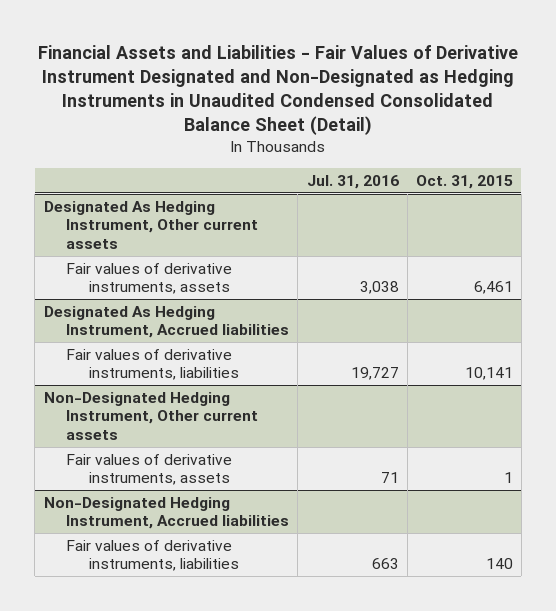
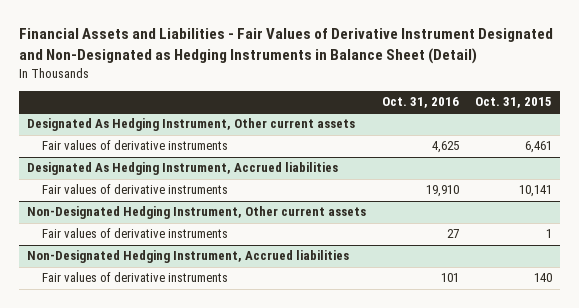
[38,45,519,136] Financial Assets and Liabilities - Fair Values of Derivative Instrument Designated and Non-Designated as Hedging Instruments in Unaudited Condensed Consolidated Balance Sheet (Detail) -> [19,28,554,64] Financial Assets and Liabilities - Fair Values of Derivative Instrument Designated and Non-Designated as Hedging Instruments in Balance Sheet (Detail)
[306,174,399,189] Jul. 31, 2016 -> none
none -> [382,97,460,109] Oct. 31, 2016
[66,262,233,295] Fair values of derivative instruments, assets -> [41,140,228,151] Fair values of derivative instruments
[66,348,239,381] Fair values of derivative instruments, liabilities -> [41,184,228,195] Fair values of derivative instruments
[66,453,233,486] Fair values of derivative instruments, assets -> [41,228,228,239] Fair values of derivative instruments
[66,539,239,572] Fair values of derivative instruments, liabilities -> [41,272,228,283] Fair values of derivative instruments

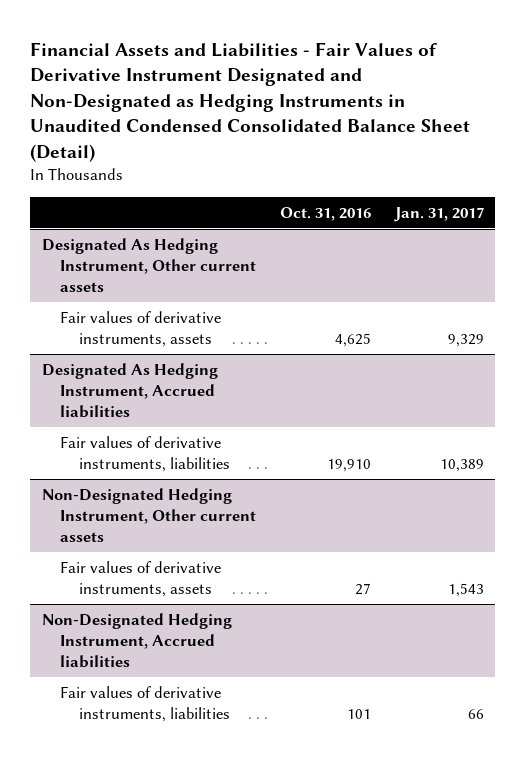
[19,28,554,64] Financial Assets and Liabilities - Fair Values of Derivative Instrument Designated and Non-Designated as Hedging Instruments in Balance Sheet (Detail) -> [30,41,471,162] Financial Assets and Liabilities - Fair Values of Derivative Instrument Designated and Non-Designated as Hedging Instruments in Unaudited Condensed Consolidated Balance Sheet (Detail)
[475,97,553,109] Oct. 31, 2015 -> none
none -> [393,206,484,222] Jan. 31, 2017
[41,140,228,151] Fair values of derivative instruments -> [60,310,222,347] Fair values of derivative instruments, assets
[41,184,228,195] Fair values of derivative instruments -> [60,435,230,472] Fair values of derivative instruments, liabilities
[41,228,228,239] Fair values of derivative instruments -> [60,560,222,597] Fair values of derivative instruments, assets
[41,272,228,283] Fair values of derivative instruments -> [60,685,230,722] Fair values of derivative instruments, liabilities

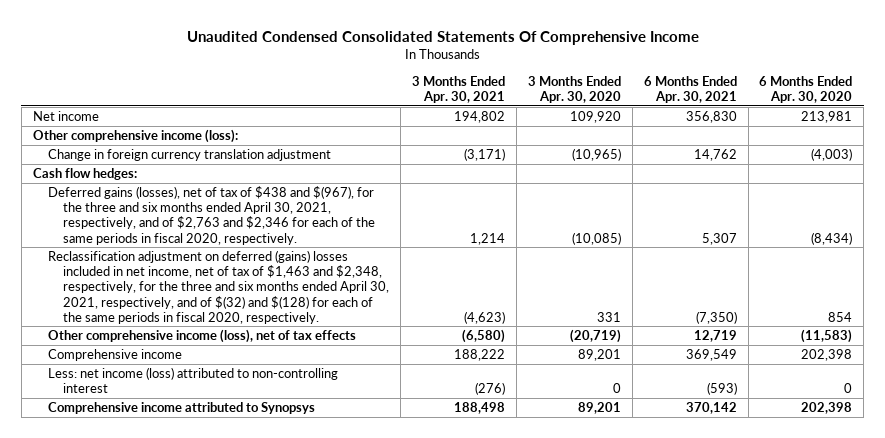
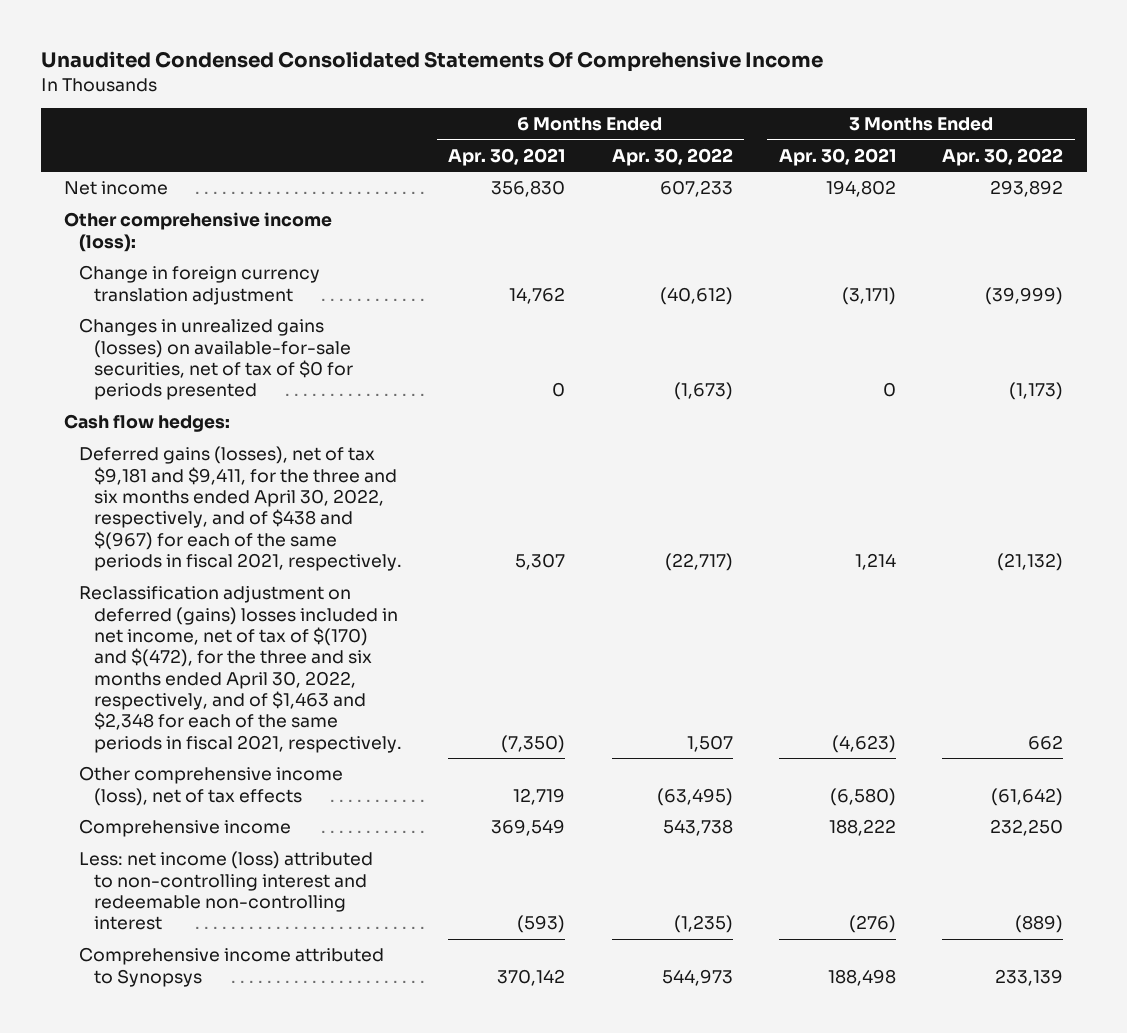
[527,75,621,104] 3 Months Ended Apr. 30, 2020 -> none
[759,75,853,104] 6 Months Ended Apr. 30, 2020 -> none
none -> [611,147,733,166] Apr. 30, 2022
none -> [942,147,1064,166] Apr. 30, 2022
none -> [78,318,353,401] Changes in unrealized gains (losses) on available-for-sale securities, net of tax of $0 for periods presented
[47,185,375,245] Deferred gains (losses), net of tax of $438 and $(967), for the three and six months ended April 30, 2021, respectively, and of $2,763 and $2,346 for each of the same periods in fiscal 2020, respectively. -> [78,446,402,572] Deferred gains (losses), net of tax $9,181 and $9,411, for the three and six months ended April 30, 2022, respectively, and of $438 and $(967) for each of the same periods in fiscal 2021, respectively.
[47,249,389,324] Reclassification adjustment on deferred (gains) losses included in net income, net of tax of $1,463 and $2,348, respectively, for the three and six months ended April 30, 2021, respectively, and of $(32) and $(128) for each of the same periods in fiscal 2020, respectively. -> [78,585,402,753] Reclassification adjustment on deferred (gains) losses included in net income, net of tax of $(170) and $(472), for the three and six months ended April 30, 2022, respectively, and of $1,463 and $2,348 for each of the same periods in fiscal 2021, respectively.
[47,366,338,394] Less: net income (loss) attributed to non-controlling interest -> [78,851,373,931] Less: net income (loss) attributed to non-controlling interest and redeemable non-controlling interest

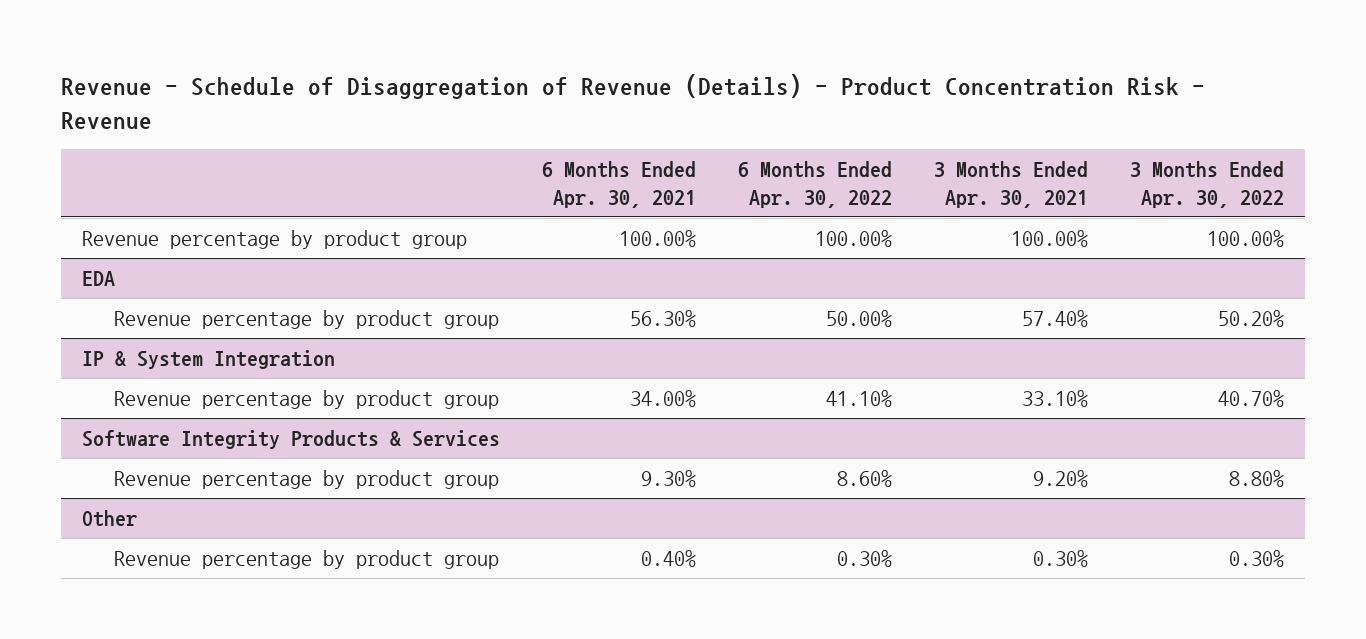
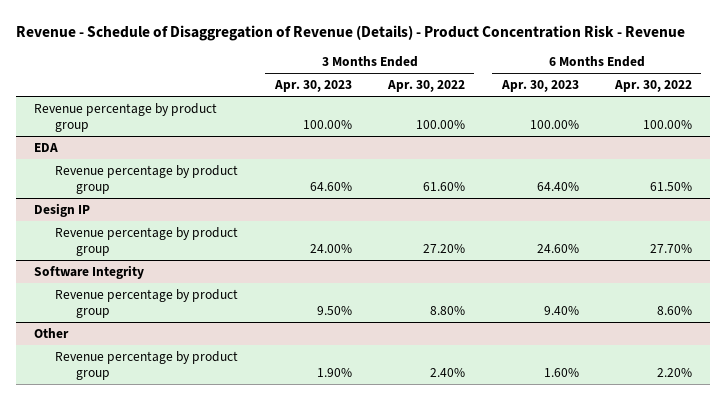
[542,160,697,208] 6 Months Ended Apr. 30, 2021 -> none
[934,160,1089,208] 3 Months Ended Apr. 30, 2021 -> none
none -> [273,80,352,93] Apr. 30, 2023
none -> [500,80,579,93] Apr. 30, 2023
[82,349,336,369] IP & System Integration -> none
[826,309,893,327] 50.00% -> [650,182,693,192] 61.50%
[1218,309,1285,327] 50.20% -> [423,182,466,192] 61.60%
none -> [34,202,91,217] Design IP
[826,389,893,407] 41.10% -> [650,244,693,254] 27.70%
[1218,389,1285,407] 40.70% -> [423,244,466,254] 27.20%
[82,429,501,449] Software Integrity Products & Services -> [34,264,145,279] Software Integrity
[837,549,893,567] 0.30% -> [657,368,693,378] 2.20%
[1229,549,1285,567] 0.30% -> [430,368,466,378] 2.40%

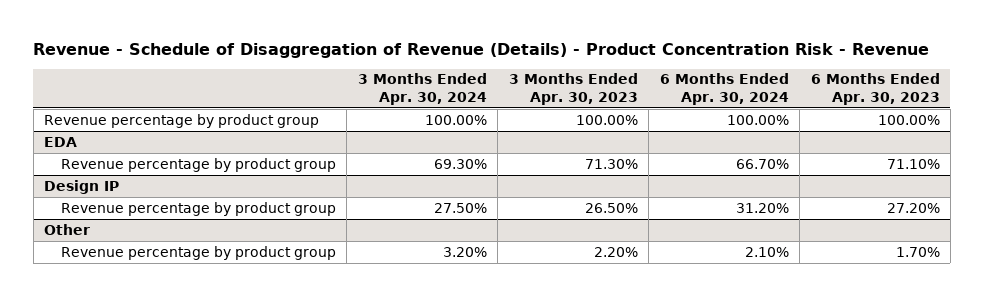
[387,80,466,93] Apr. 30, 2022 -> none
[614,80,693,93] Apr. 30, 2022 -> none
none -> [357,73,487,105] 3 Months Ended Apr. 30, 2024
none -> [659,73,789,105] 6 Months Ended Apr. 30, 2024
[309,182,352,192] 64.60% -> [584,158,638,169] 71.30%
[536,182,579,192] 64.40% -> [886,158,940,169] 71.10%
[34,264,145,279] Software Integrity -> none
[55,288,239,319] Revenue percentage by product group -> none
[309,244,352,254] 24.00% -> [584,202,638,213] 26.50%
[536,244,579,254] 24.60% -> [886,202,940,213] 27.20%
[316,368,352,378] 1.90% -> [593,246,638,257] 2.20%
[543,368,579,378] 1.60% -> [895,246,940,257] 1.70%

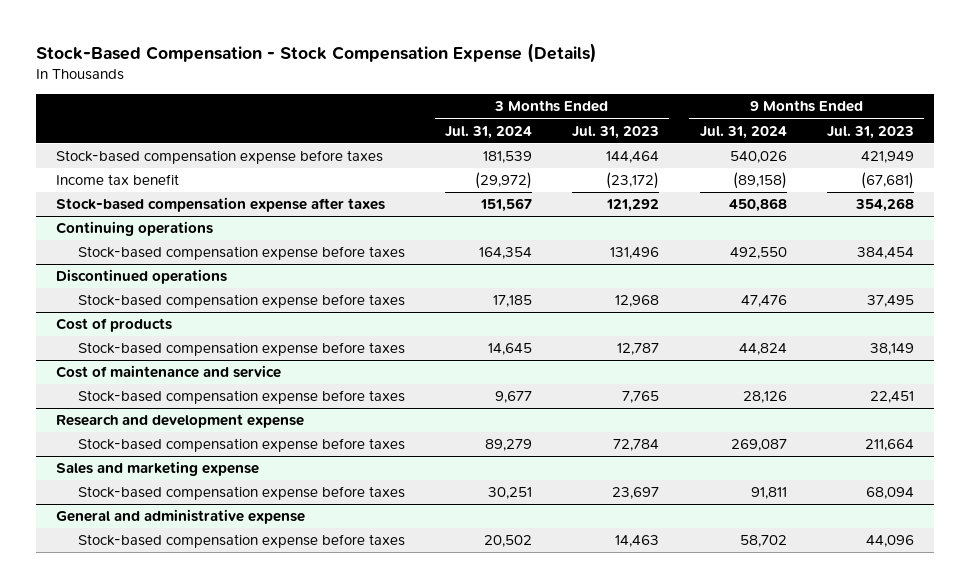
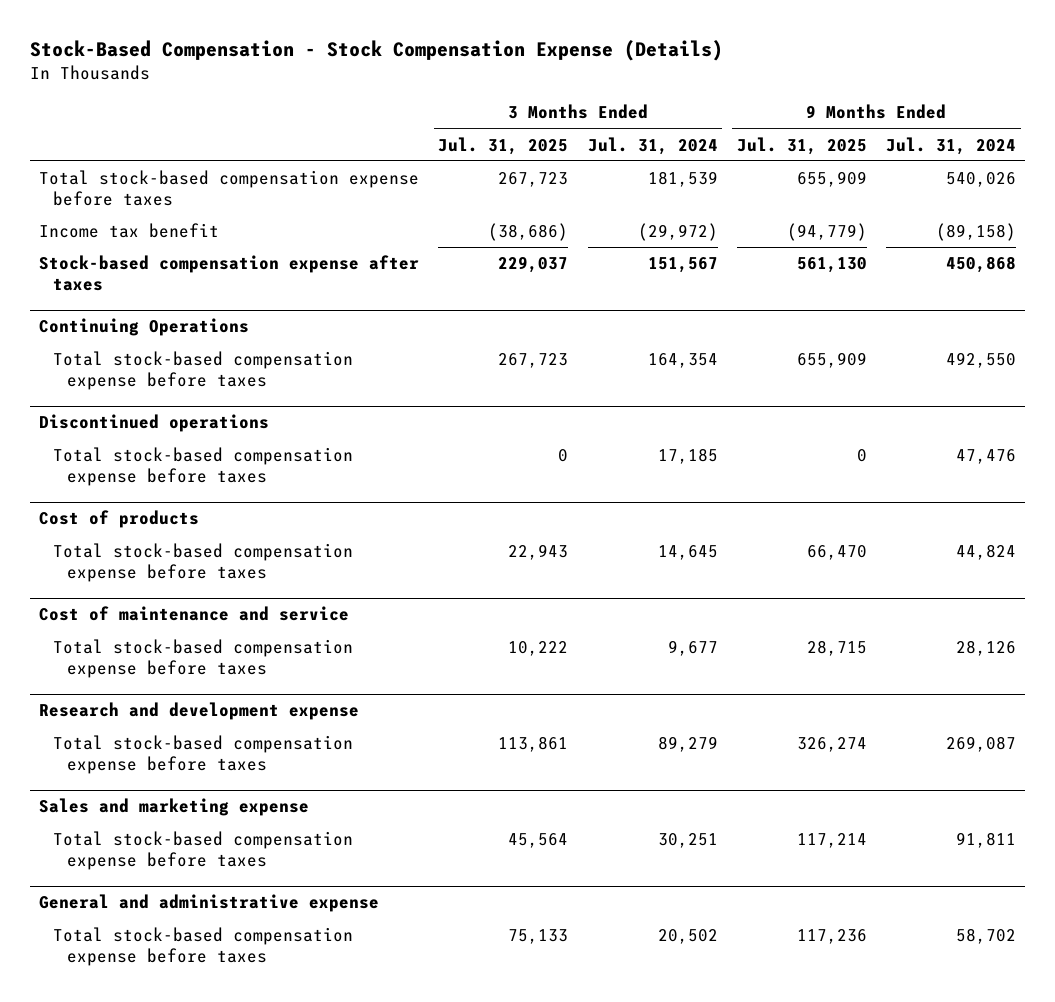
[572,125,660,139] Jul. 31, 2023 -> none
[826,125,914,139] Jul. 31, 2023 -> none
none -> [438,136,569,155] Jul. 31, 2025
none -> [736,136,867,155] Jul. 31, 2025
[55,150,383,165] Stock-based compensation expense before taxes -> [39,170,420,206] Total stock-based compensation expense before taxes
[55,221,213,237] Continuing operations -> [39,318,250,337] Continuing Operations
[77,246,405,261] Stock-based compensation expense before taxes -> [53,351,354,390] Total stock-based compensation expense before taxes
[77,294,405,309] Stock-based compensation expense before taxes -> [53,447,354,486] Total stock-based compensation expense before taxes
[77,342,405,357] Stock-based compensation expense before taxes -> [53,543,354,582] Total stock-based compensation expense before taxes
[77,390,405,405] Stock-based compensation expense before taxes -> [53,639,354,678] Total stock-based compensation expense before taxes
[77,438,405,453] Stock-based compensation expense before taxes -> [53,735,354,774] Total stock-based compensation expense before taxes
[77,486,405,501] Stock-based compensation expense before taxes -> [53,831,354,870] Total stock-based compensation expense before taxes
[77,534,405,549] Stock-based compensation expense before taxes -> [53,927,354,966] Total stock-based compensation expense before taxes

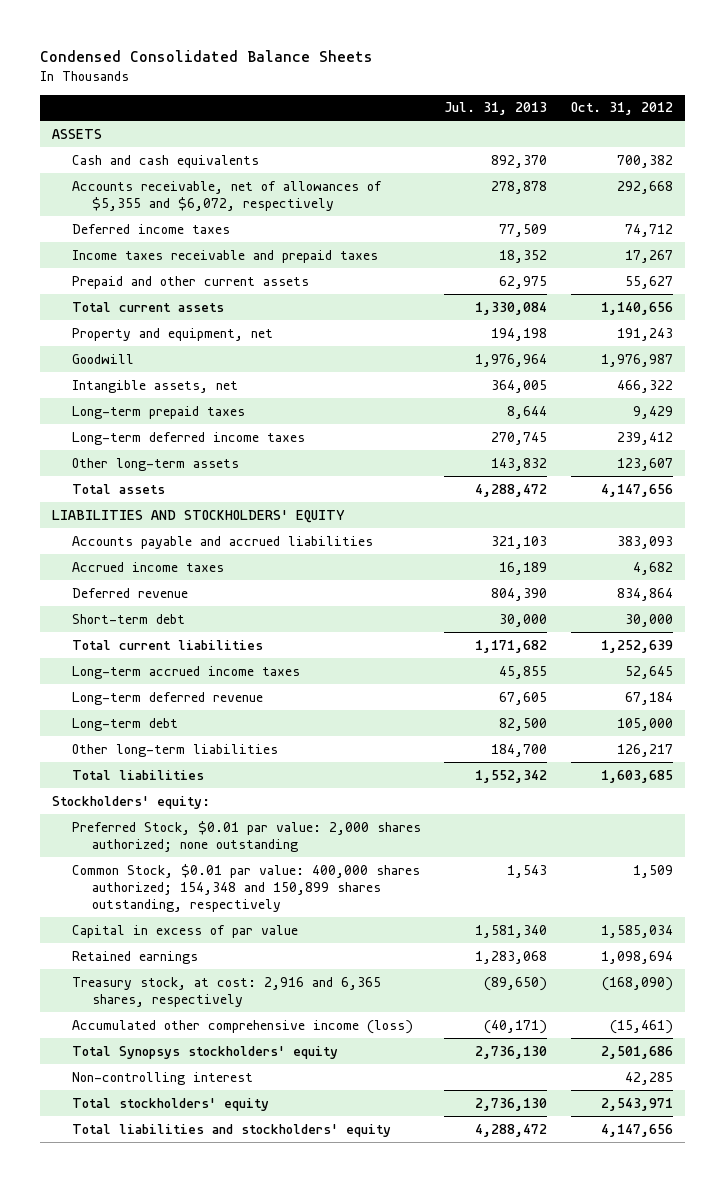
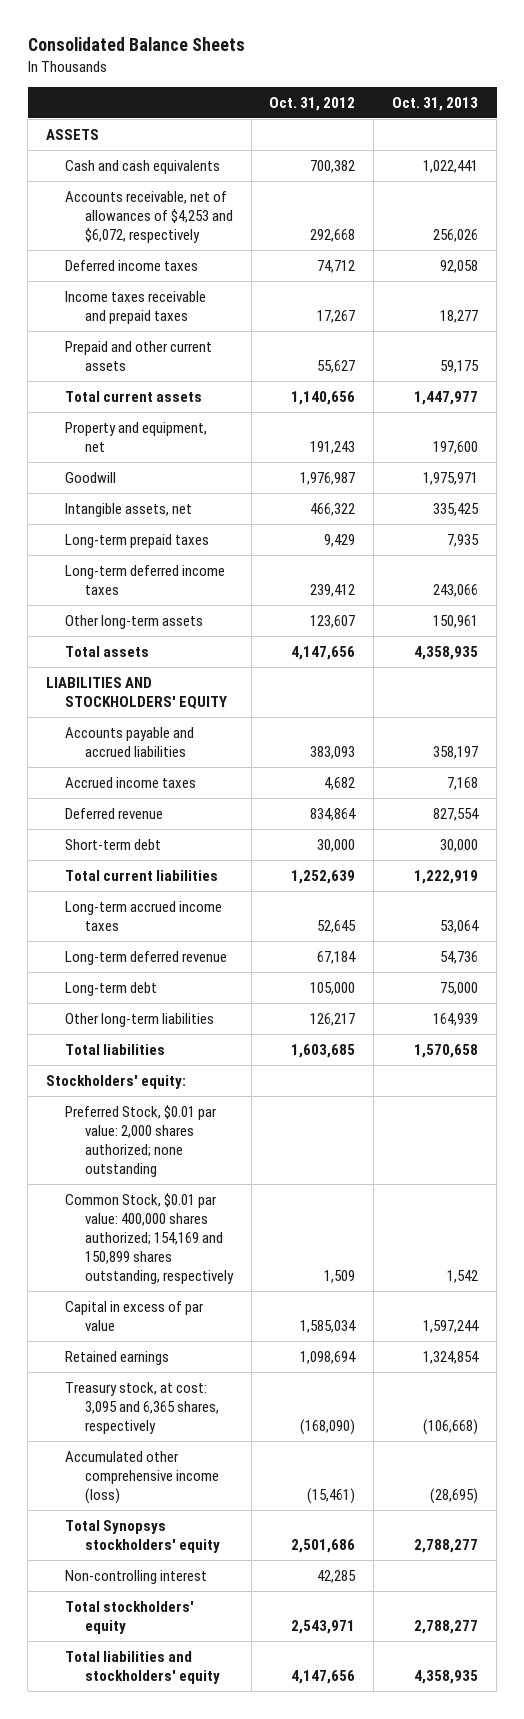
[40,49,374,62] Condensed Consolidated Balance Sheets -> [27,37,245,52] Consolidated Balance Sheets
[444,102,548,116] Jul. 31, 2013 -> none
none -> [392,96,479,111] Oct. 31, 2013
[72,180,383,212] Accounts receivable, net of allowances of $5,355 and $6,072, respectively -> [65,190,233,243] Accounts receivable, net of allowances of $4,253 and $6,072, respectively
[72,863,421,913] Common Stock, $0.01 par value: 400,000 shares authorized; 154,348 and 150,899 shares outstanding, respectively -> [65,1192,234,1285] Common Stock, $0.01 par value: 400,000 shares authorized; 154,169 and 150,899 shares outstanding, respectively
[72,976,382,1008] Treasury stock, at cost: 2,916 and 6,365 shares, respectively -> [65,1381,219,1434] Treasury stock, at cost: 3,095 and 6,365 shares, respectively

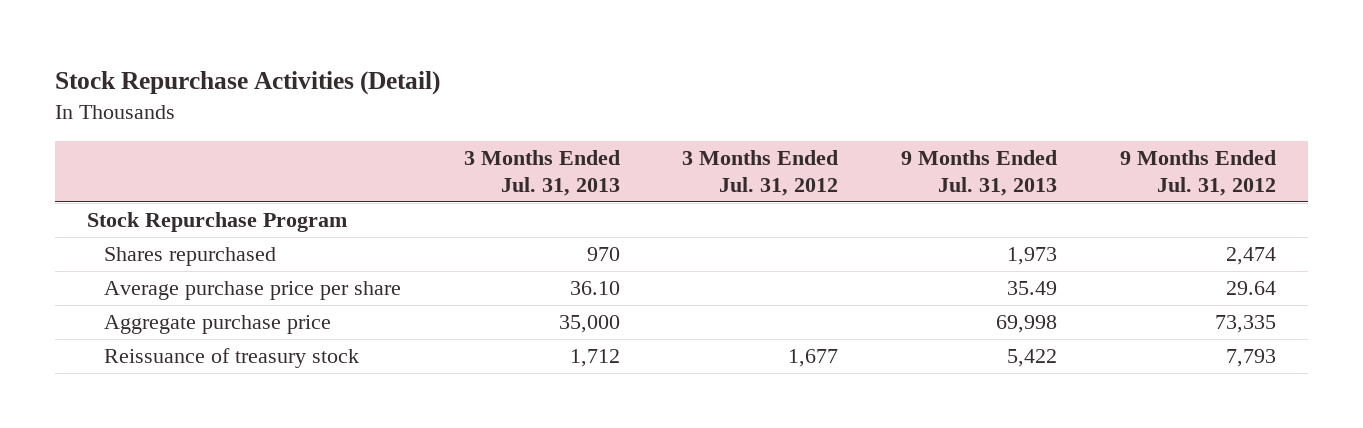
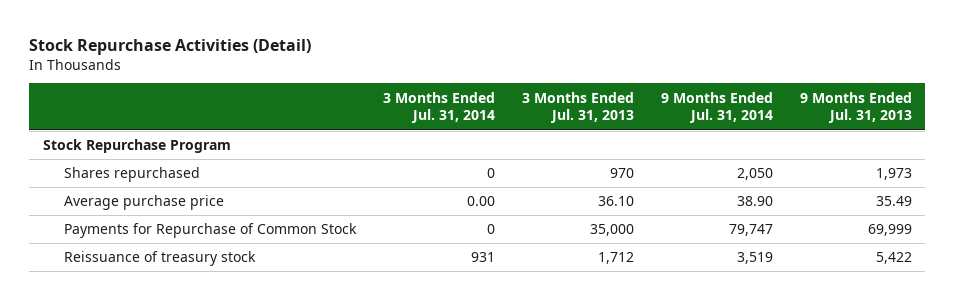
[682,150,839,196] 3 Months Ended Jul. 31, 2012 -> none
[1120,150,1277,196] 9 Months Ended Jul. 31, 2012 -> none
none -> [382,91,495,124] 3 Months Ended Jul. 31, 2014
none -> [660,91,773,124] 9 Months Ended Jul. 31, 2014
[103,315,331,335] Aggregate purchase price -> none
[103,281,401,301] Average purchase price per share -> [63,195,224,211] Average purchase price
none -> [63,223,357,239] Payments for Repurchase of Common Stock

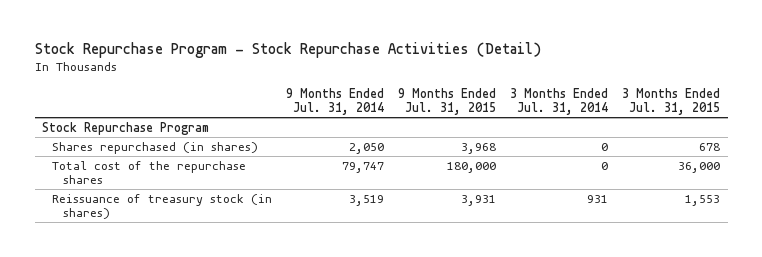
[29,38,312,55] Stock Repurchase Activities (Detail) -> [34,42,541,59] Stock Repurchase Program - Stock Repurchase Activities (Detail)
[521,91,634,124] 3 Months Ended Jul. 31, 2013 -> none
[799,91,912,124] 9 Months Ended Jul. 31, 2013 -> none
none -> [398,87,497,116] 9 Months Ended Jul. 31, 2015
none -> [622,87,721,116] 3 Months Ended Jul. 31, 2015
[63,195,224,211] Average purchase price -> none
[63,167,200,183] Shares repurchased -> [52,141,259,154] Shares repurchased (in shares)
[63,223,357,239] Payments for Repurchase of Common Stock -> [52,160,247,185] Total cost of the repurchase shares
[63,251,256,267] Reissuance of treasury stock -> [52,193,273,220] Reissuance of treasury stock (in shares)

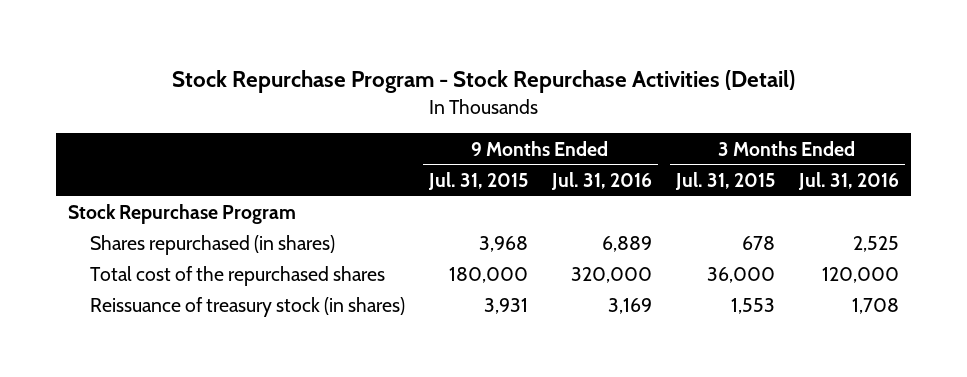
[286,87,385,116] 9 Months Ended Jul. 31, 2014 -> none
[510,87,609,116] 3 Months Ended Jul. 31, 2014 -> none
none -> [550,171,652,190] Jul. 31, 2016
none -> [797,171,899,190] Jul. 31, 2016
[52,160,247,185] Total cost of the repurchase shares -> [89,266,385,287] Total cost of the repurchased shares

